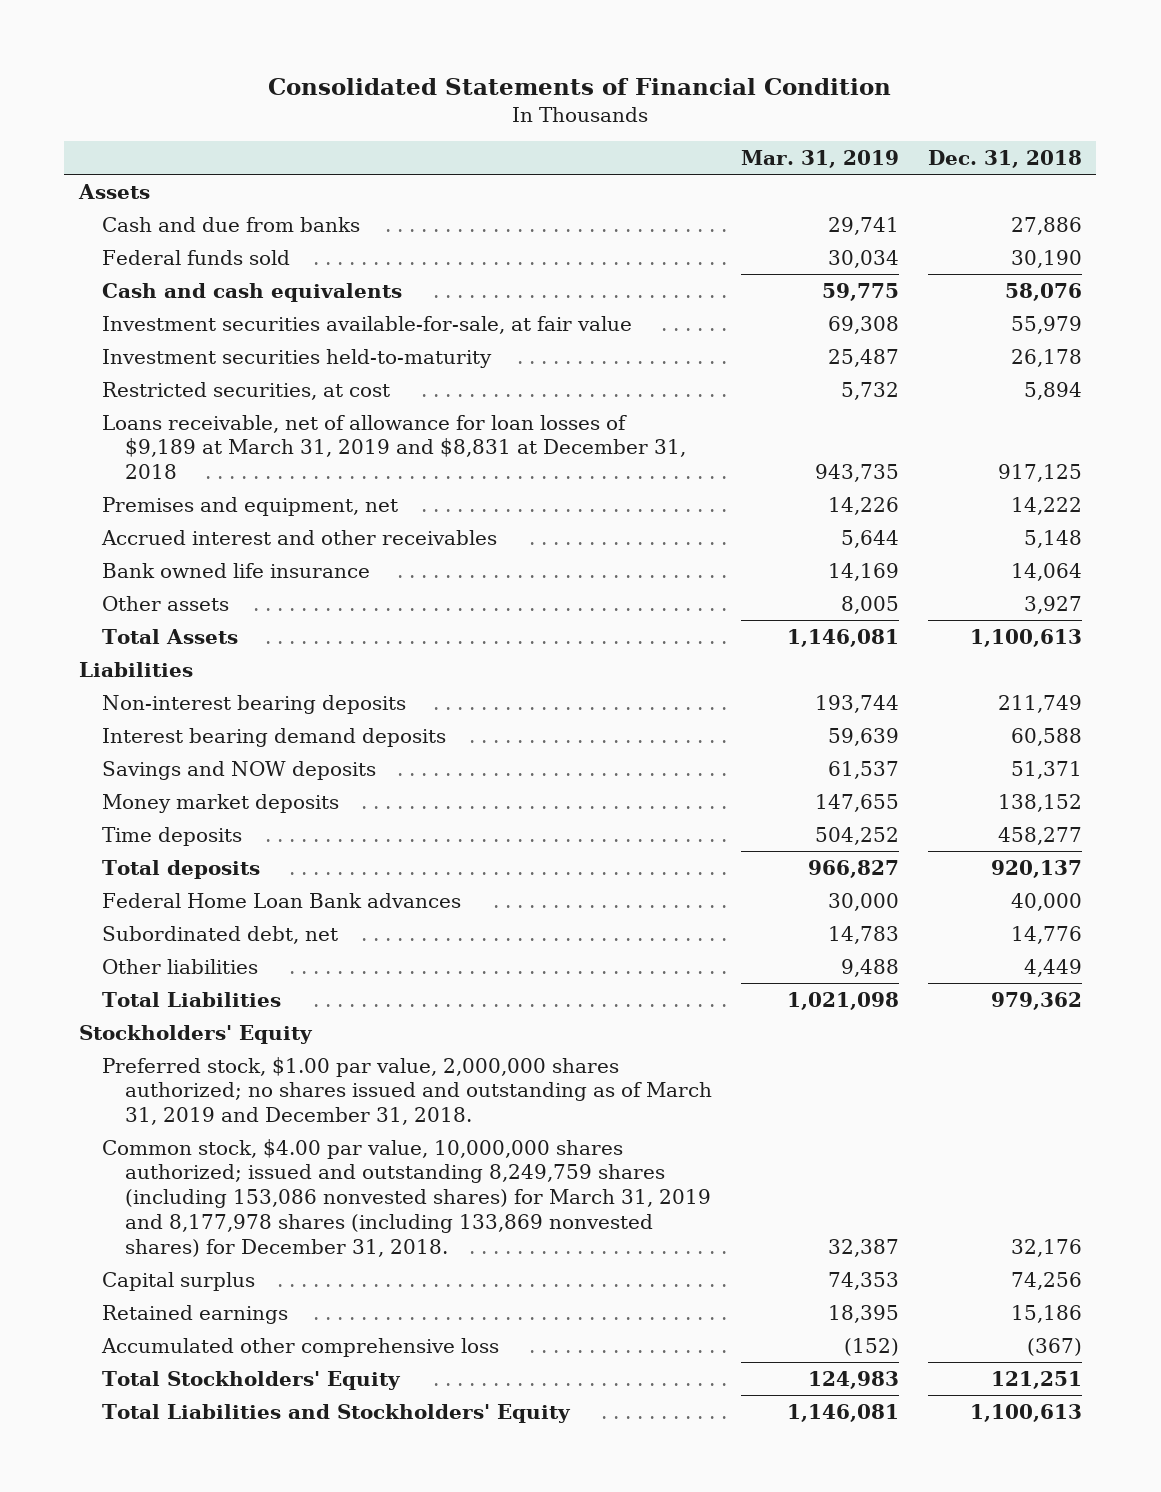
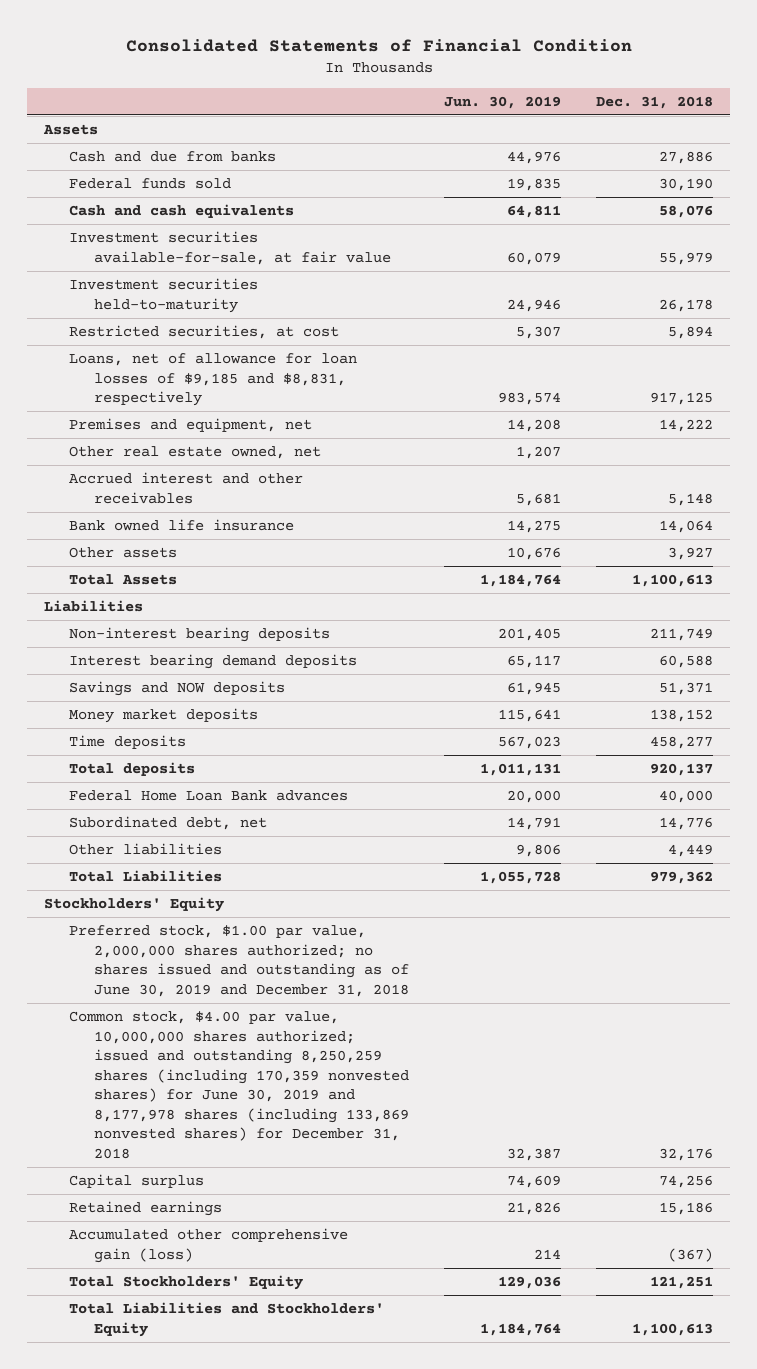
[741,150,900,169] Mar. 31, 2019 -> none
none -> [443,95,561,109] Jun. 30, 2019
[102,414,687,480] Loans receivable, net of allowance for loan losses of $9,189 at March 31, 2019 and $8,831 at December 31, 2018 -> [69,353,358,407] Loans, net of allowance for loan losses of $9,185 and $8,831, respectively
none -> [69,446,322,460] Other real estate owned, net
[102,1056,713,1126] Preferred stock, $1.00 par value, 2,000,000 shares authorized; no shares issued and outstanding as of March 31, 2019 and December 31, 2018. -> [69,925,410,997] Preferred stock, $1.00 par value, 2,000,000 shares authorized; no shares issued and outstanding as of June 30, 2019 and December 31, 2018
[102,1138,712,1257] Common stock, $4.00 par value, 10,000,000 shares authorized; issued and outstanding 8,249,759 shares (including 153,086 nonvested shares) for March 31, 2019 and 8,177,978 shares (including 133,869 nonvested shares) for December 31, 2018. -> [69,1011,410,1159] Common stock, $4.00 par value, 10,000,000 shares authorized; issued and outstanding 8,250,259 shares (including 170,359 nonvested shares) for June 30, 2019 and 8,177,978 shares (including 133,869 nonvested shares) for December 31, 2018
[101,1337,500,1357] Accumulated other comprehensive loss -> [69,1228,349,1263] Accumulated other comprehensive gain (loss)

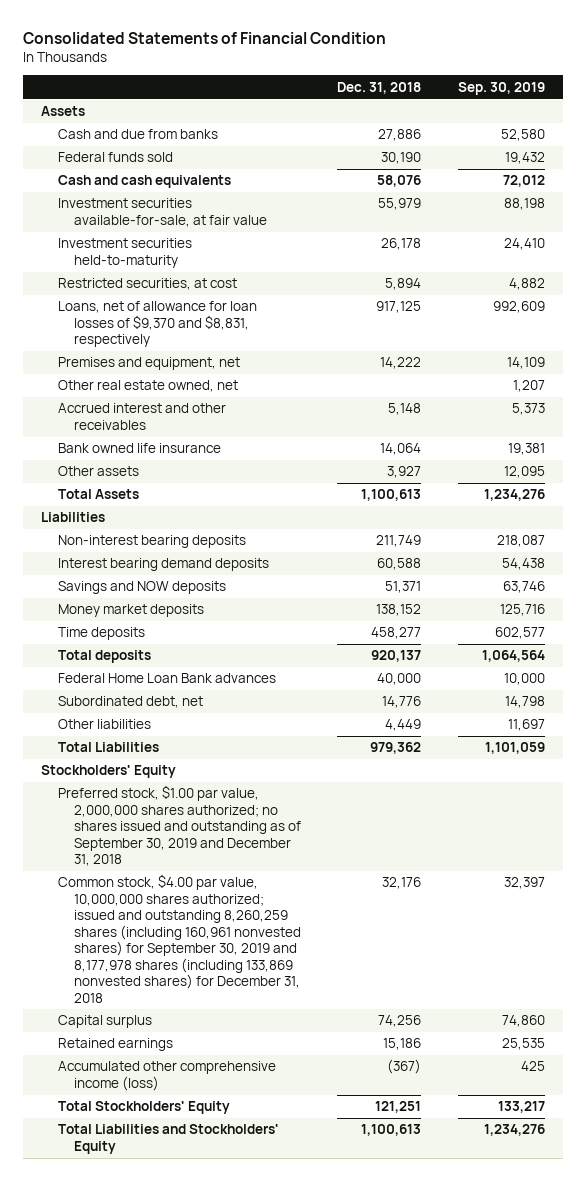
[443,95,561,109] Jun. 30, 2019 -> none
none -> [457,81,545,95] Sep. 30, 2019
[69,353,358,407] Loans, net of allowance for loan losses of $9,185 and $8,831, respectively -> [57,301,257,348] Loans, net of allowance for loan losses of $9,370 and $8,831, respectively
[69,925,410,997] Preferred stock, $1.00 par value, 2,000,000 shares authorized; no shares issued and outstanding as of June 30, 2019 and December 31, 2018 -> [57,785,302,867] Preferred stock, $1.00 par value, 2,000,000 shares authorized; no shares issued and outstanding as of September 30, 2019 and December 31, 2018
[69,1011,410,1159] Common stock, $4.00 par value, 10,000,000 shares authorized; issued and outstanding 8,250,259 shares (including 170,359 nonvested shares) for June 30, 2019 and 8,177,978 shares (including 133,869 nonvested shares) for December 31, 2018 -> [57,874,302,1003] Common stock, $4.00 par value, 10,000,000 shares authorized; issued and outstanding 8,260,259 shares (including 160,961 nonvested shares) for September 30, 2019 and 8,177,978 shares (including 133,869 nonvested shares) for December 31, 2018
[69,1228,349,1263] Accumulated other comprehensive gain (loss) -> [57,1061,276,1091] Accumulated other comprehensive income (loss)

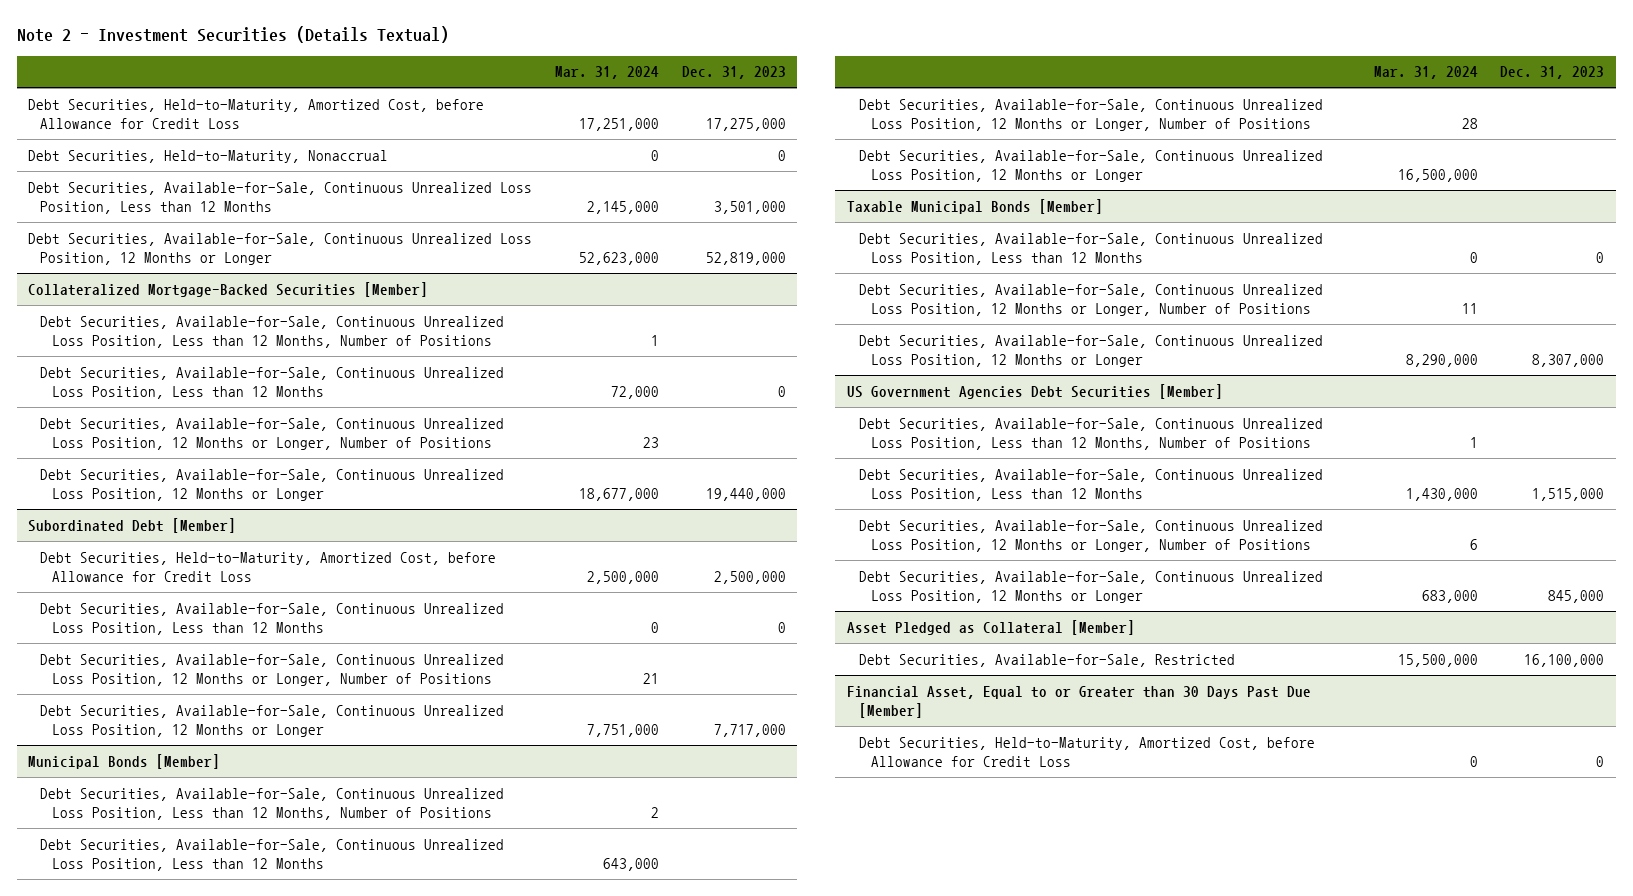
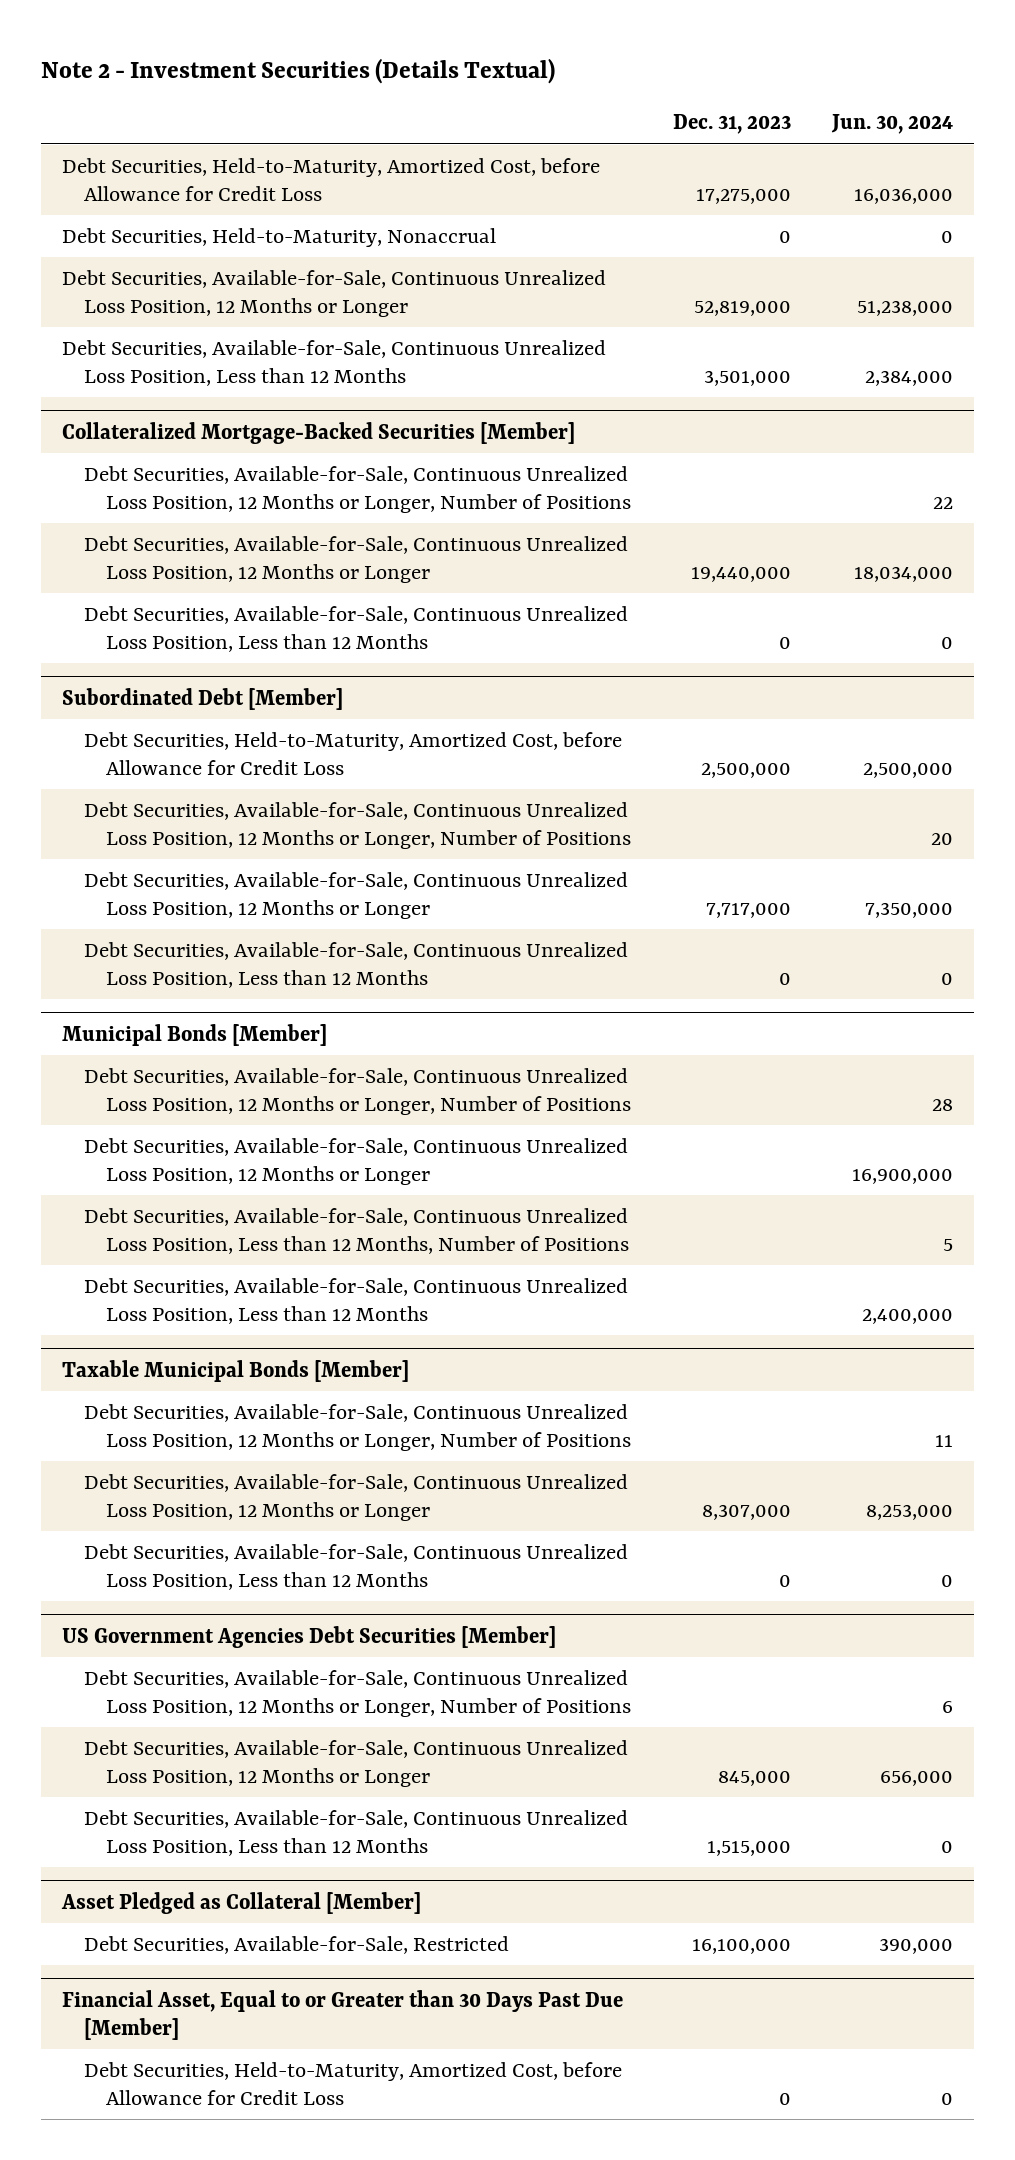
[555,66,660,80] Mar. 31, 2024 -> none
none -> [831,114,954,135] Jun. 30, 2024
[28,181,533,215] Debt Securities, Available-for-Sale, Continuous Unrealized Loss Position, Less than 12 Months -> [62,339,607,386] Debt Securities, Available-for-Sale, Continuous Unrealized Loss Position, Less than 12 Months
[40,315,505,349] Debt Securities, Available-for-Sale, Continuous Unrealized Loss Position, Less than 12 Months, Number of Positions -> none
[40,366,505,400] Debt Securities, Available-for-Sale, Continuous Unrealized Loss Position, Less than 12 Months -> [84,605,629,652] Debt Securities, Available-for-Sale, Continuous Unrealized Loss Position, Less than 12 Months
[40,602,505,636] Debt Securities, Available-for-Sale, Continuous Unrealized Loss Position, Less than 12 Months -> [84,941,629,988] Debt Securities, Available-for-Sale, Continuous Unrealized Loss Position, Less than 12 Months
[40,787,505,821] Debt Securities, Available-for-Sale, Continuous Unrealized Loss Position, Less than 12 Months, Number of Positions -> [84,1207,630,1254] Debt Securities, Available-for-Sale, Continuous Unrealized Loss Position, Less than 12 Months, Number of Positions
[40,838,505,872] Debt Securities, Available-for-Sale, Continuous Unrealized Loss Position, Less than 12 Months -> [84,1277,629,1324] Debt Securities, Available-for-Sale, Continuous Unrealized Loss Position, Less than 12 Months
[858,232,1323,266] Debt Securities, Available-for-Sale, Continuous Unrealized Loss Position, Less than 12 Months -> [84,1543,629,1590] Debt Securities, Available-for-Sale, Continuous Unrealized Loss Position, Less than 12 Months
[858,417,1323,451] Debt Securities, Available-for-Sale, Continuous Unrealized Loss Position, Less than 12 Months, Number of Positions -> none
[858,468,1323,502] Debt Securities, Available-for-Sale, Continuous Unrealized Loss Position, Less than 12 Months -> [84,1809,629,1856] Debt Securities, Available-for-Sale, Continuous Unrealized Loss Position, Less than 12 Months

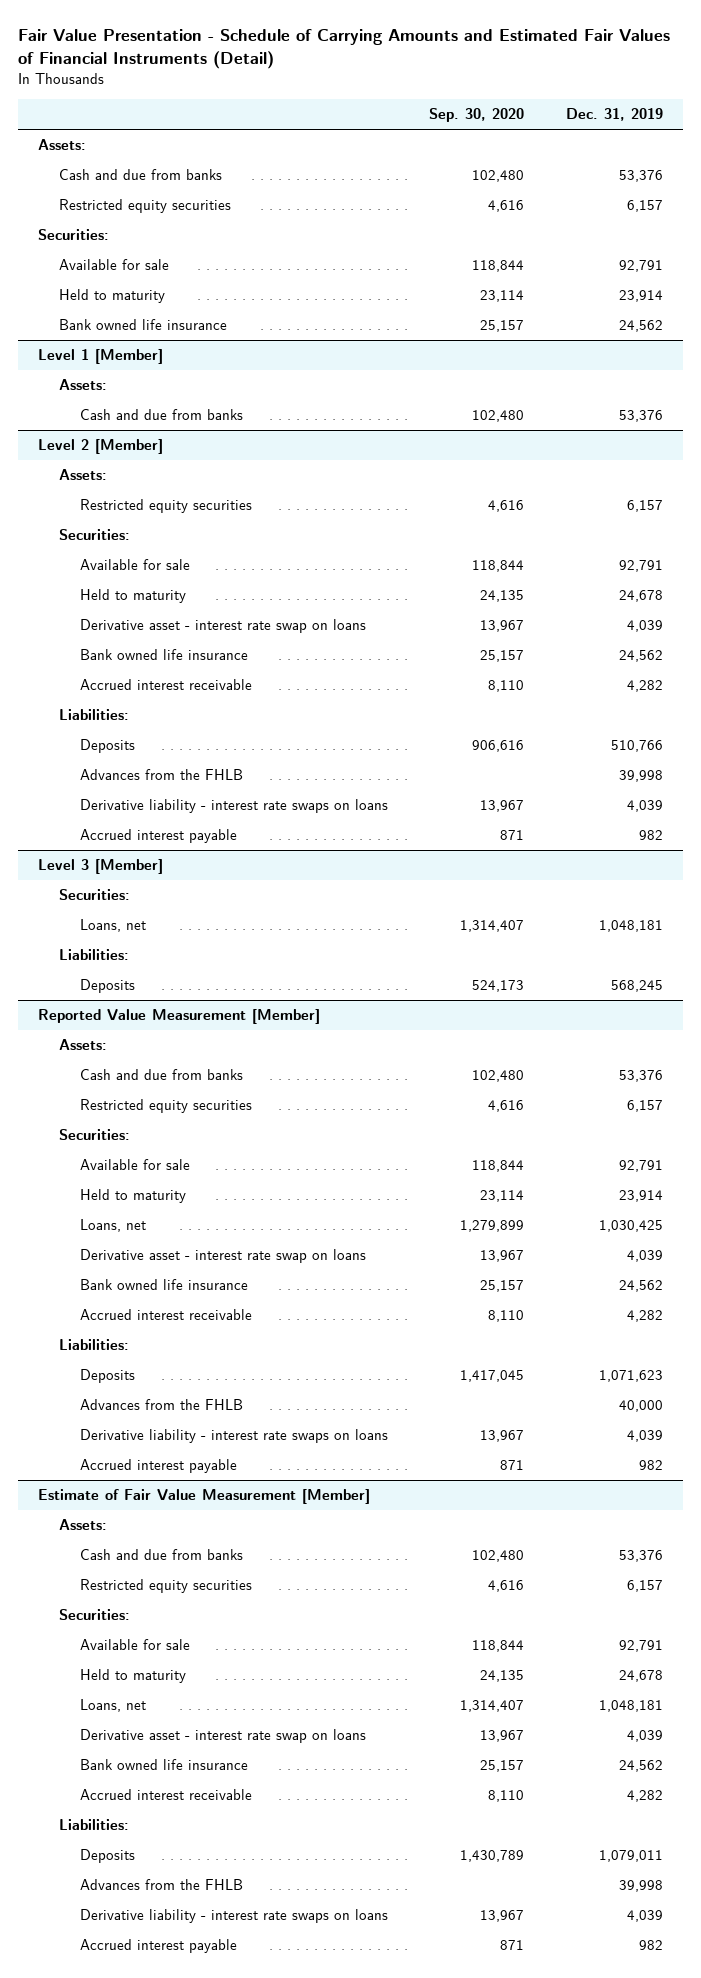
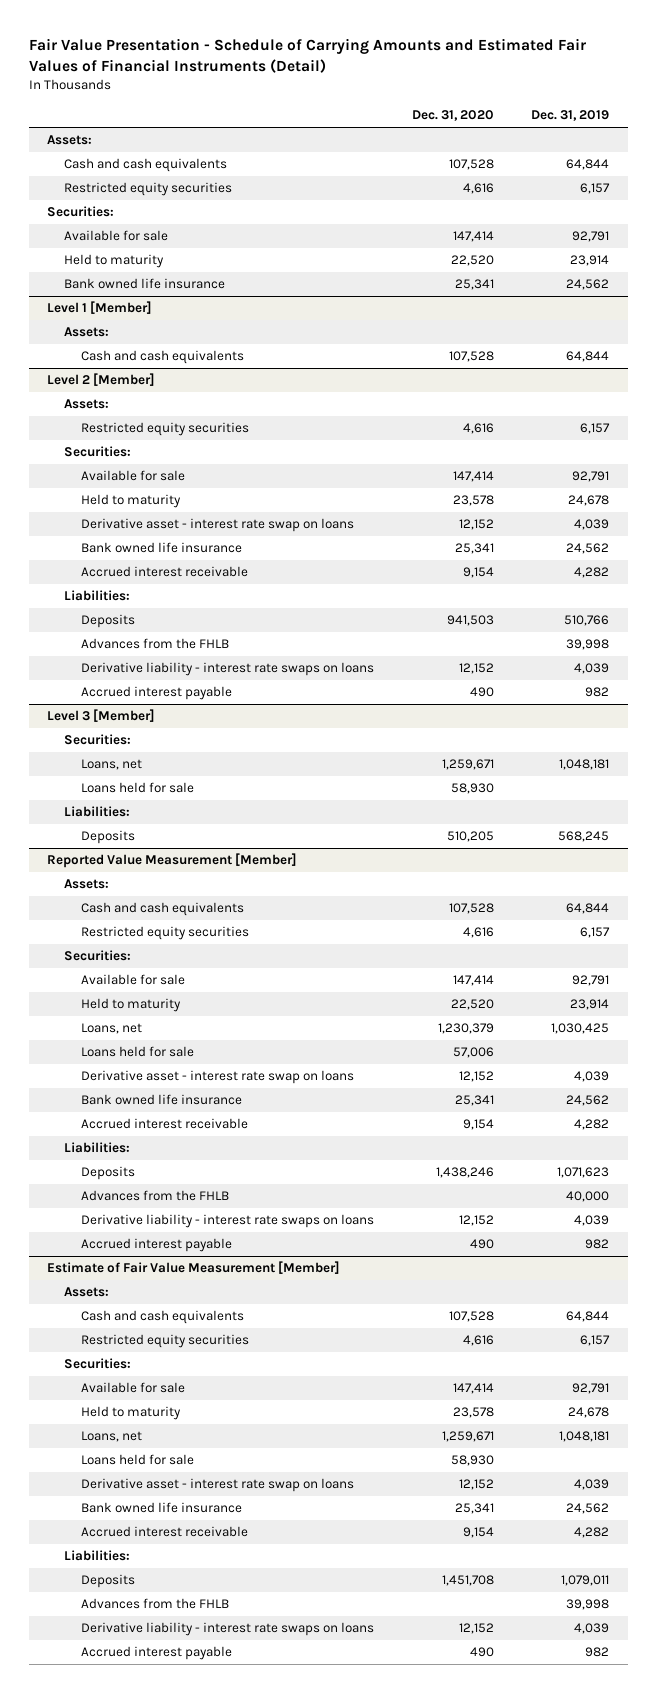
[429,108,525,123] Sep. 30, 2020 -> none
none -> [411,110,494,122] Dec. 31, 2020
[58,169,222,181] Cash and due from banks -> none
none -> [64,158,228,173] Cash and cash equivalents
[79,409,243,421] Cash and due from banks -> none
none -> [81,350,245,365] Cash and cash equivalents
none -> [81,782,195,794] Loans held for sale
[79,1069,243,1081] Cash and due from banks -> none
none -> [81,902,245,917] Cash and cash equivalents
none -> [81,1046,195,1058] Loans held for sale
[79,1549,243,1561] Cash and due from banks -> none
none -> [81,1310,245,1325] Cash and cash equivalents
none -> [81,1454,195,1466] Loans held for sale

